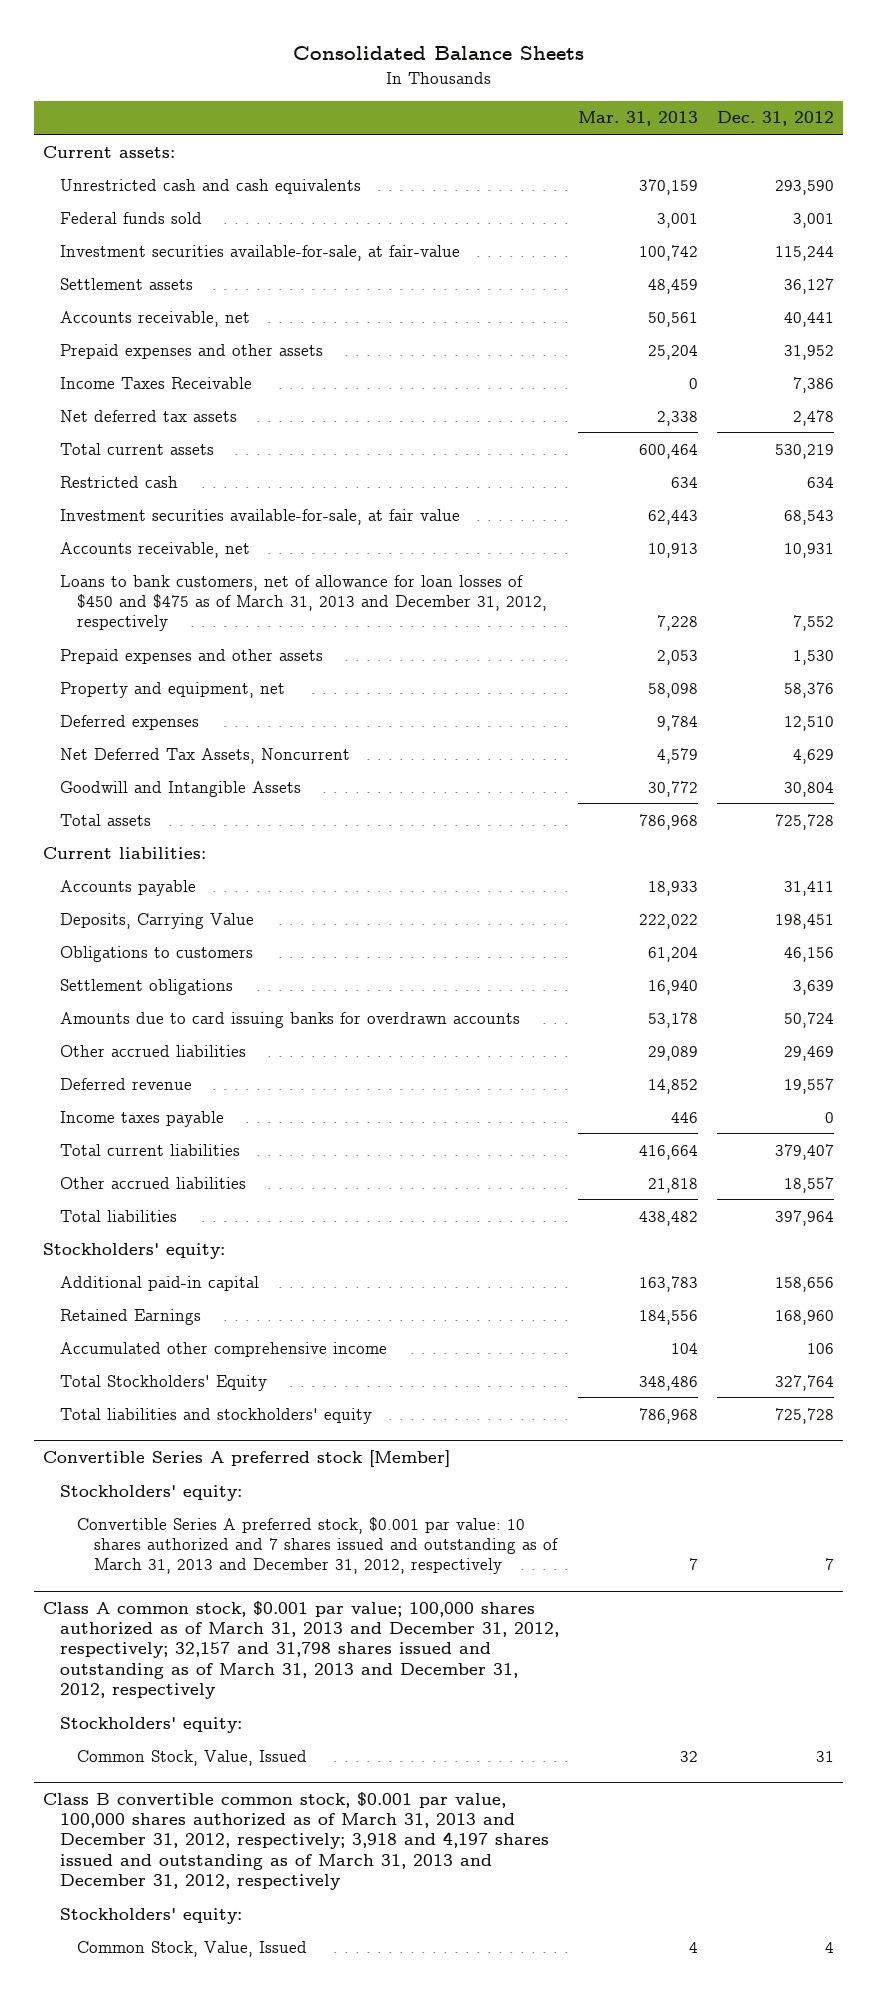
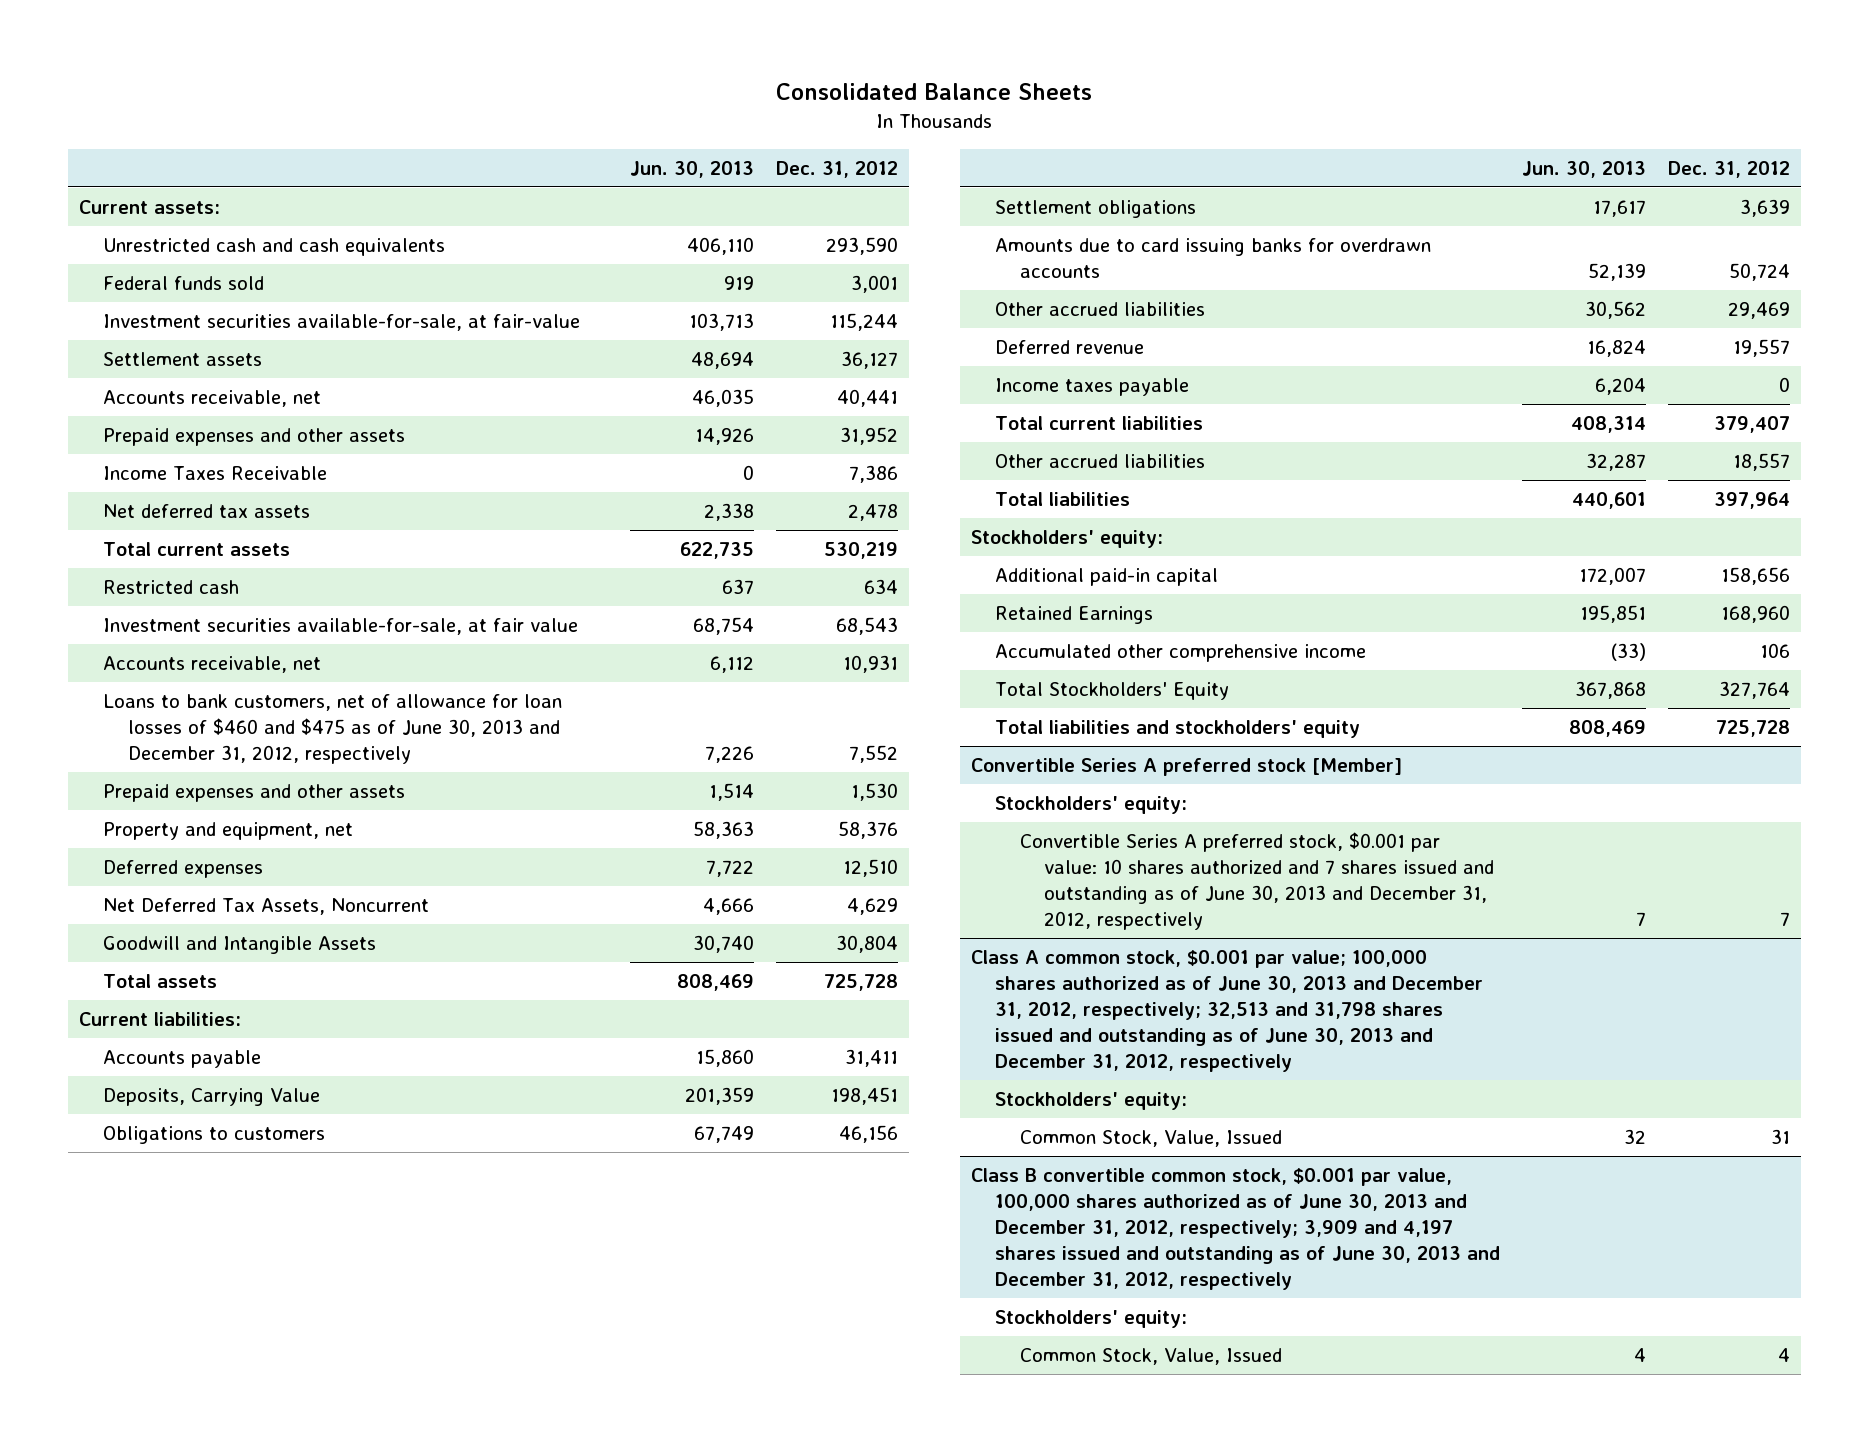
[578,111,699,127] Mar. 31, 2013 -> none
none -> [630,160,755,178] Jun. 30, 2013
[60,574,548,632] Loans to bank customers, net of allowance for loan losses of $450 and $475 as of March 31, 2013 and December 31, 2012, respectively -> [103,693,563,764] Loans to bank customers, net of allowance for loan losses of $460 and $475 as of June 30, 2013 and December 31, 2012, respectively
[77,1516,559,1575] Convertible Series A preferred stock, $0.001 par value: 10 shares authorized and 7 shares issued and outstanding as of March 31, 2013 and December 31, 2012, respectively -> [1019,831,1495,930] Convertible Series A preferred stock, $0.001 par value: 10 shares authorized and 7 shares issued and outstanding as of June 30, 2013 and December 31, 2012, respectively
[43,1600,560,1700] Class A common stock, $0.001 par value; 100,000 shares authorized as of March 31, 2013 and December 31, 2012, respectively; 32,157 and 31,798 shares issued and outstanding as of March 31, 2013 and December 31, 2012, respectively -> [971,949,1484,1072] Class A common stock, $0.001 par value; 100,000 shares authorized as of June 30, 2013 and December 31, 2012, respectively; 32,513 and 31,798 shares issued and outstanding as of June 30, 2013 and December 31, 2012, respectively
[43,1791,550,1891] Class B convertible common stock, $0.001 par value, 100,000 shares authorized as of March 31, 2013 and December 31, 2012, respectively; 3,918 and 4,197 shares issued and outstanding as of March 31, 2013 and December 31, 2012, respectively -> [971,1167,1501,1290] Class B convertible common stock, $0.001 par value, 100,000 shares authorized as of June 30, 2013 and December 31, 2012, respectively; 3,909 and 4,197 shares issued and outstanding as of June 30, 2013 and December 31, 2012, respectively

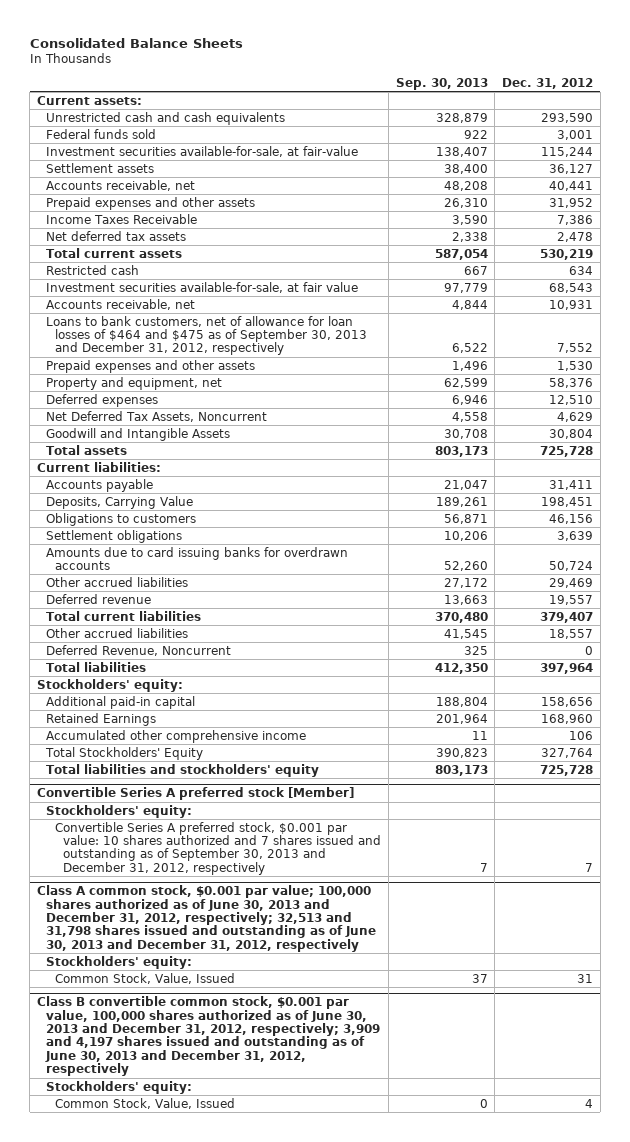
[630,160,755,178] Jun. 30, 2013 -> none
none -> [395,78,488,91] Sep. 30, 2013
[103,693,563,764] Loans to bank customers, net of allowance for loan losses of $460 and $475 as of June 30, 2013 and December 31, 2012, respectively -> [45,315,367,356] Loans to bank customers, net of allowance for loan losses of $464 and $475 as of September 30, 2013 and December 31, 2012, respectively
[995,377,1190,396] Income taxes payable -> none
none -> [45,644,231,656] Deferred Revenue, Noncurrent
[1019,831,1495,930] Convertible Series A preferred stock, $0.001 par value: 10 shares authorized and 7 shares issued and outstanding as of June 30, 2013 and December 31, 2012, respectively -> [54,821,382,875] Convertible Series A preferred stock, $0.001 par value: 10 shares authorized and 7 shares issued and outstanding as of September 30, 2013 and December 31, 2012, respectively

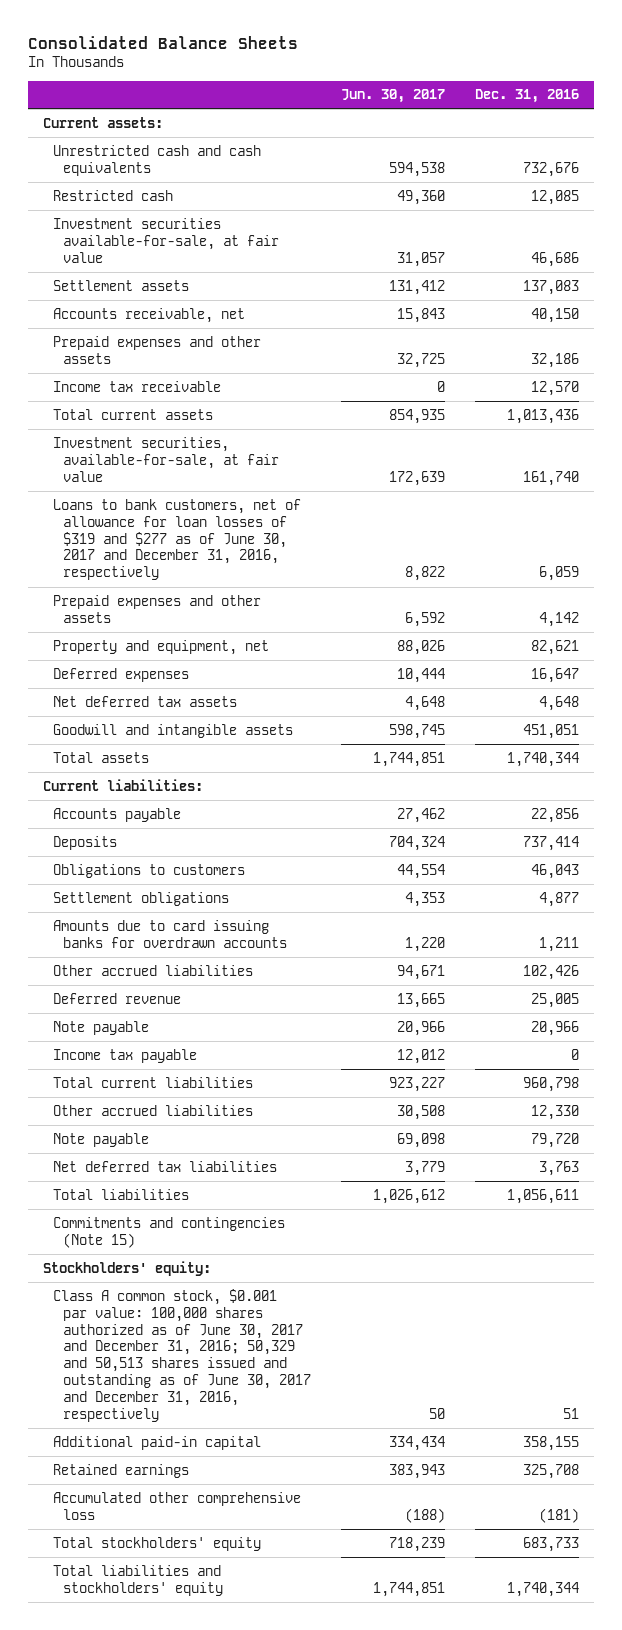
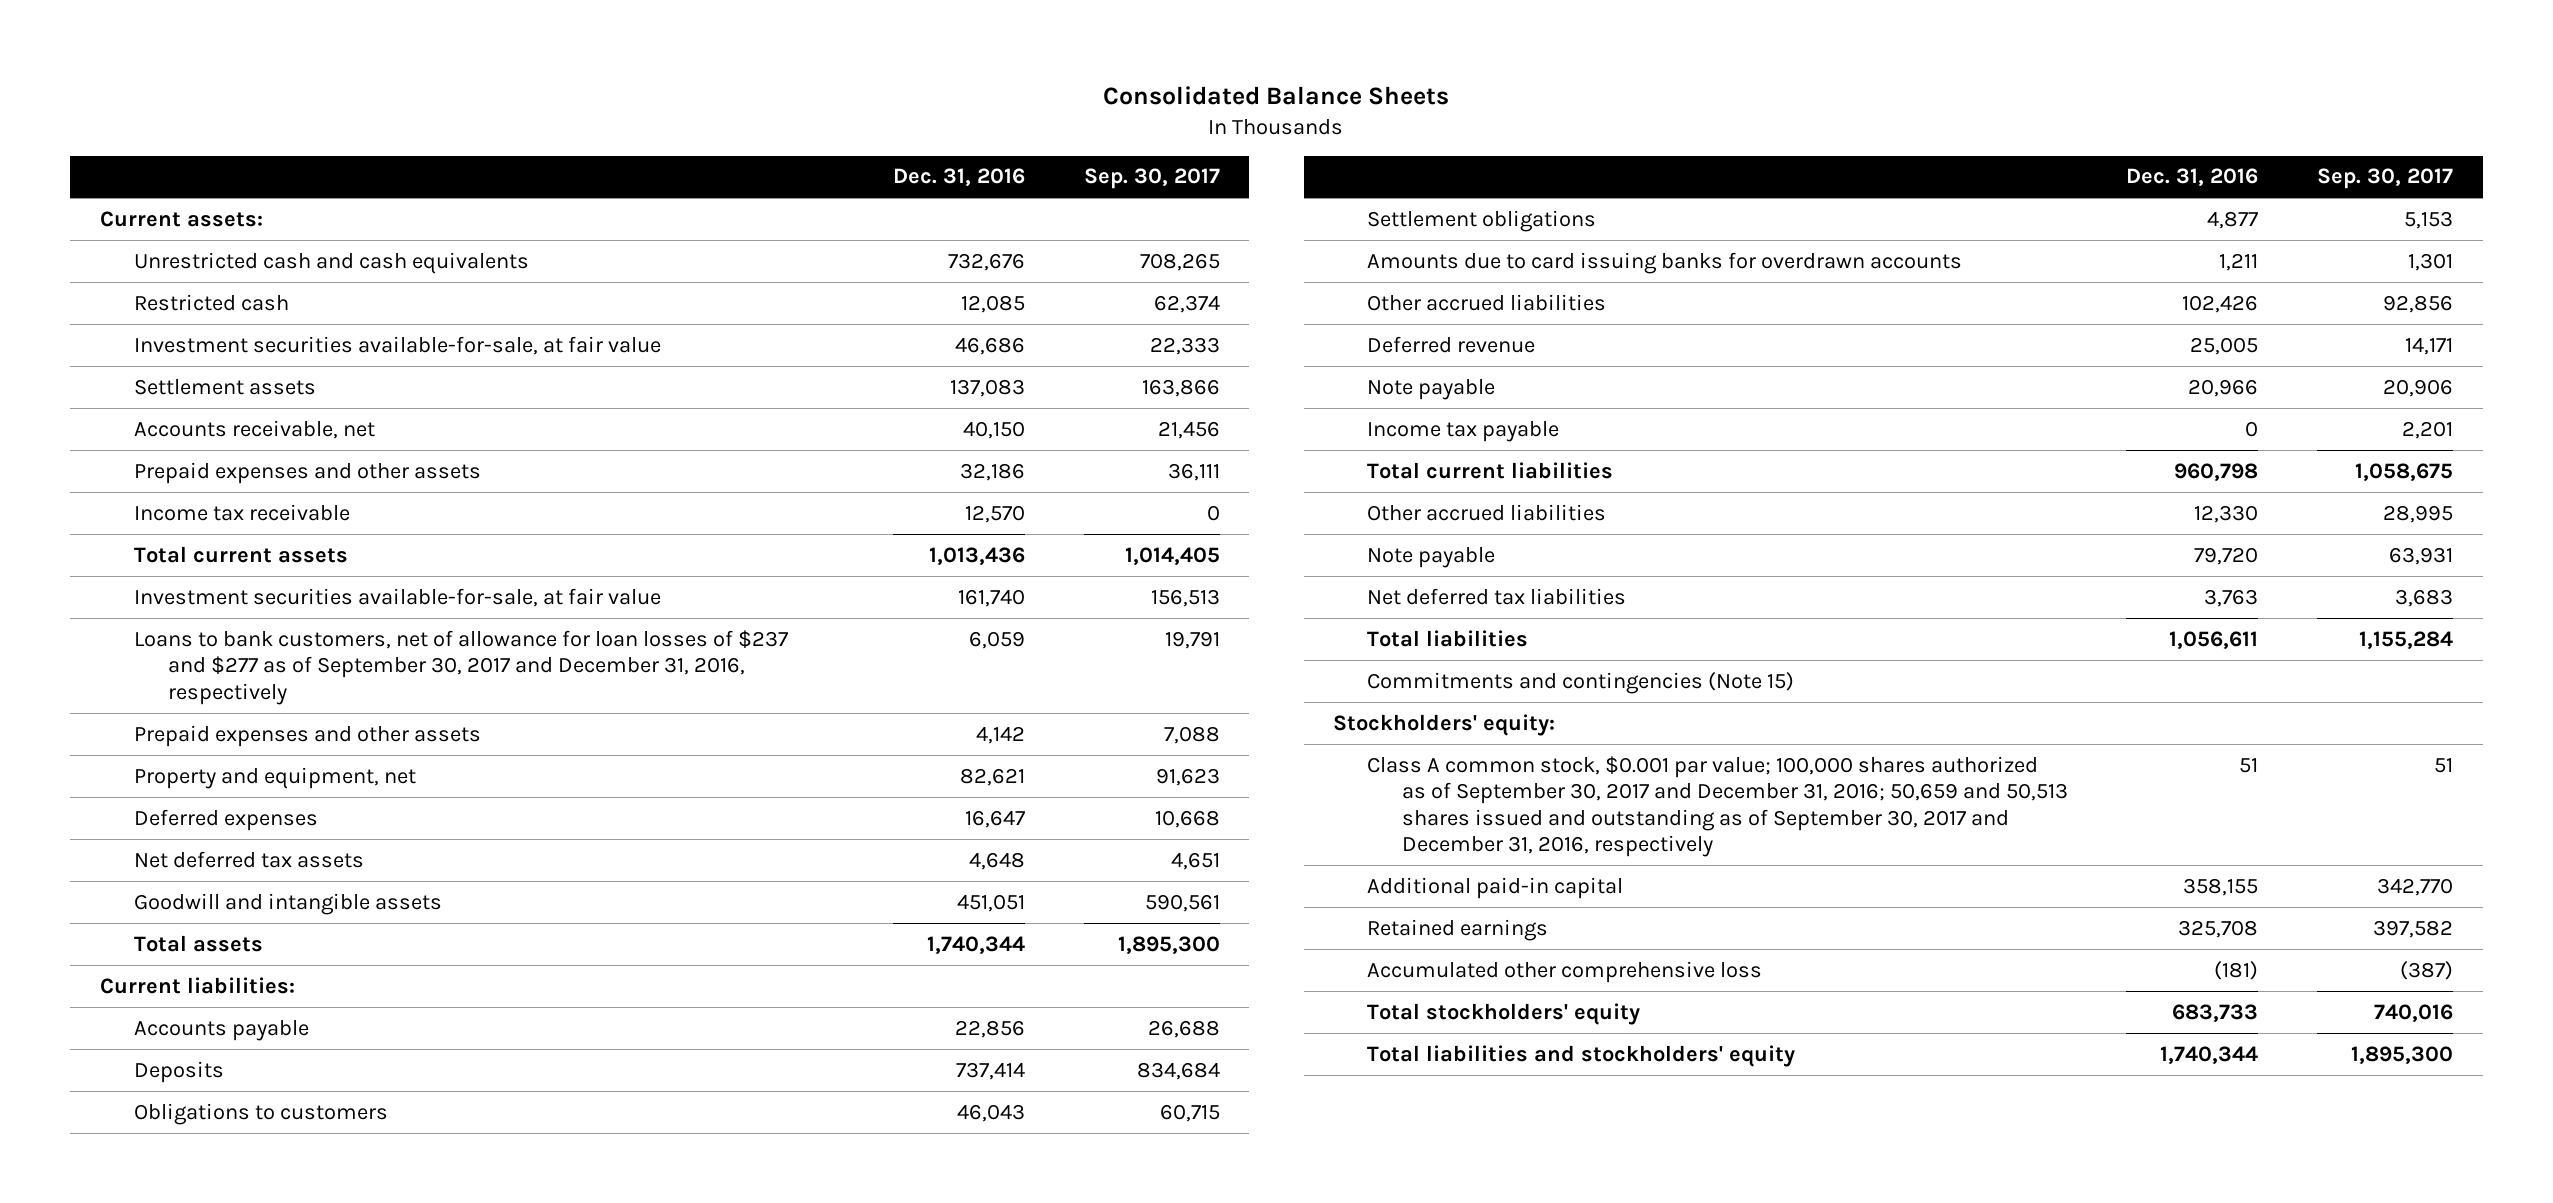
[340,89,445,104] Jun. 30, 2017 -> none
none -> [1083,168,1220,190] Sep. 30, 2017
[52,436,279,482] Investment securities, available-for-sale, at fair value -> [133,587,661,607] Investment securities available-for-sale, at fair value
[52,498,301,581] Loans to bank customers, net of allowance for loan losses of $319 and $277 as of June 30, 2017 and December 31, 2016, respectively -> [133,629,788,705] Loans to bank customers, net of allowance for loan losses of $237 and $277 as of September 30, 2017 and December 31, 2016, respectively
[52,1288,311,1423] Class A common stock, $0.001 par value: 100,000 shares authorized as of June 30, 2017 and December 31, 2016; 50,329 and 50,513 shares issued and outstanding as of June 30, 2017 and December 31, 2016, respectively -> [1367,755,2068,857] Class A common stock, $0.001 par value; 100,000 shares authorized as of September 30, 2017 and December 31, 2016; 50,659 and 50,513 shares issued and outstanding as of September 30, 2017 and December 31, 2016, respectively

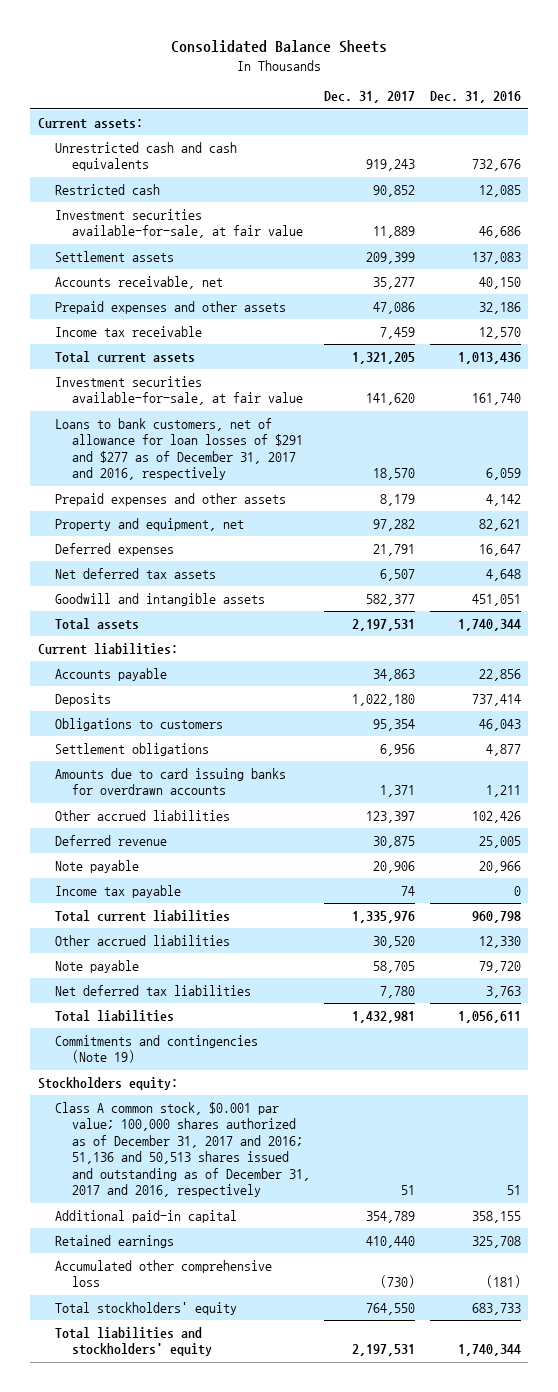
[1083,168,1220,190] Sep. 30, 2017 -> none
none -> [324,91,416,104] Dec. 31, 2017
[133,629,788,705] Loans to bank customers, net of allowance for loan losses of $237 and $277 as of September 30, 2017 and December 31, 2016, respectively -> [54,418,303,481] Loans to bank customers, net of allowance for loan losses of $291 and $277 as of December 31, 2017 and 2016, respectively
[1367,671,1795,694] Commitments and contingencies (Note 15) -> [54,1035,258,1064] Commitments and contingencies (Note 19)
[1333,713,1556,736] Stockholders' equity: -> [37,1077,178,1091] Stockholders equity:
[1367,755,2068,857] Class A common stock, $0.001 par value; 100,000 shares authorized as of September 30, 2017 and December 31, 2016; 50,659 and 50,513 shares issued and outstanding as of September 30, 2017 and December 31, 2016, respectively -> [54,1102,310,1198] Class A common stock, $0.001 par value; 100,000 shares authorized as of December 31, 2017 and 2016; 51,136 and 50,513 shares issued and outstanding as of December 31, 2017 and 2016, respectively

